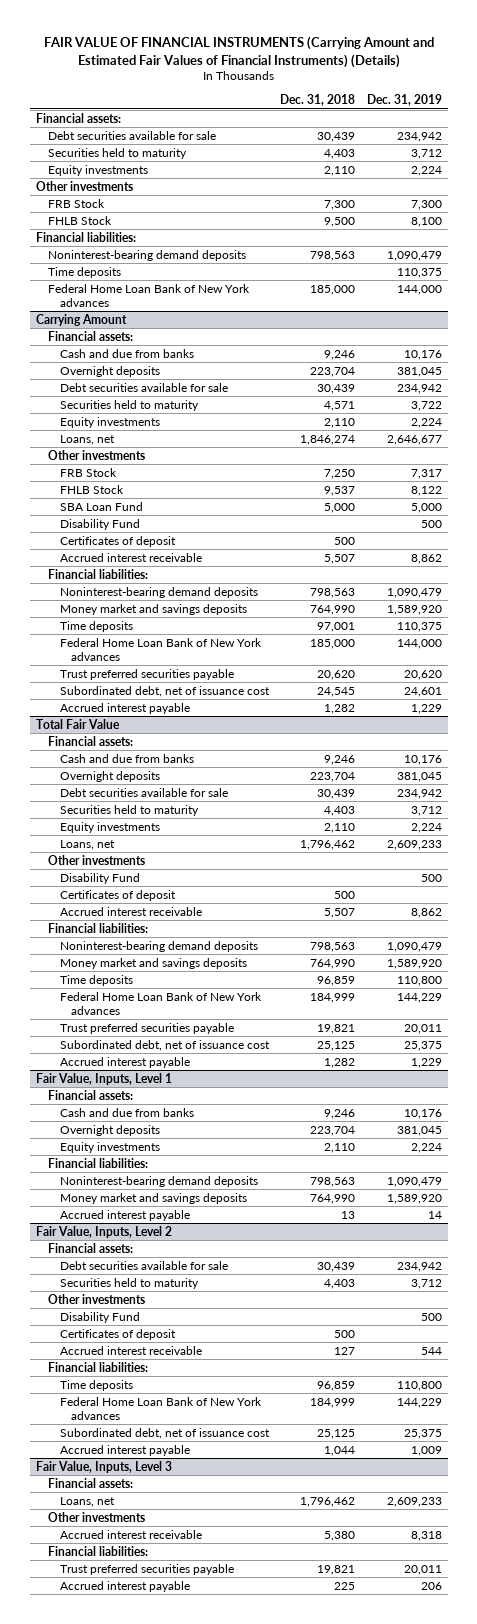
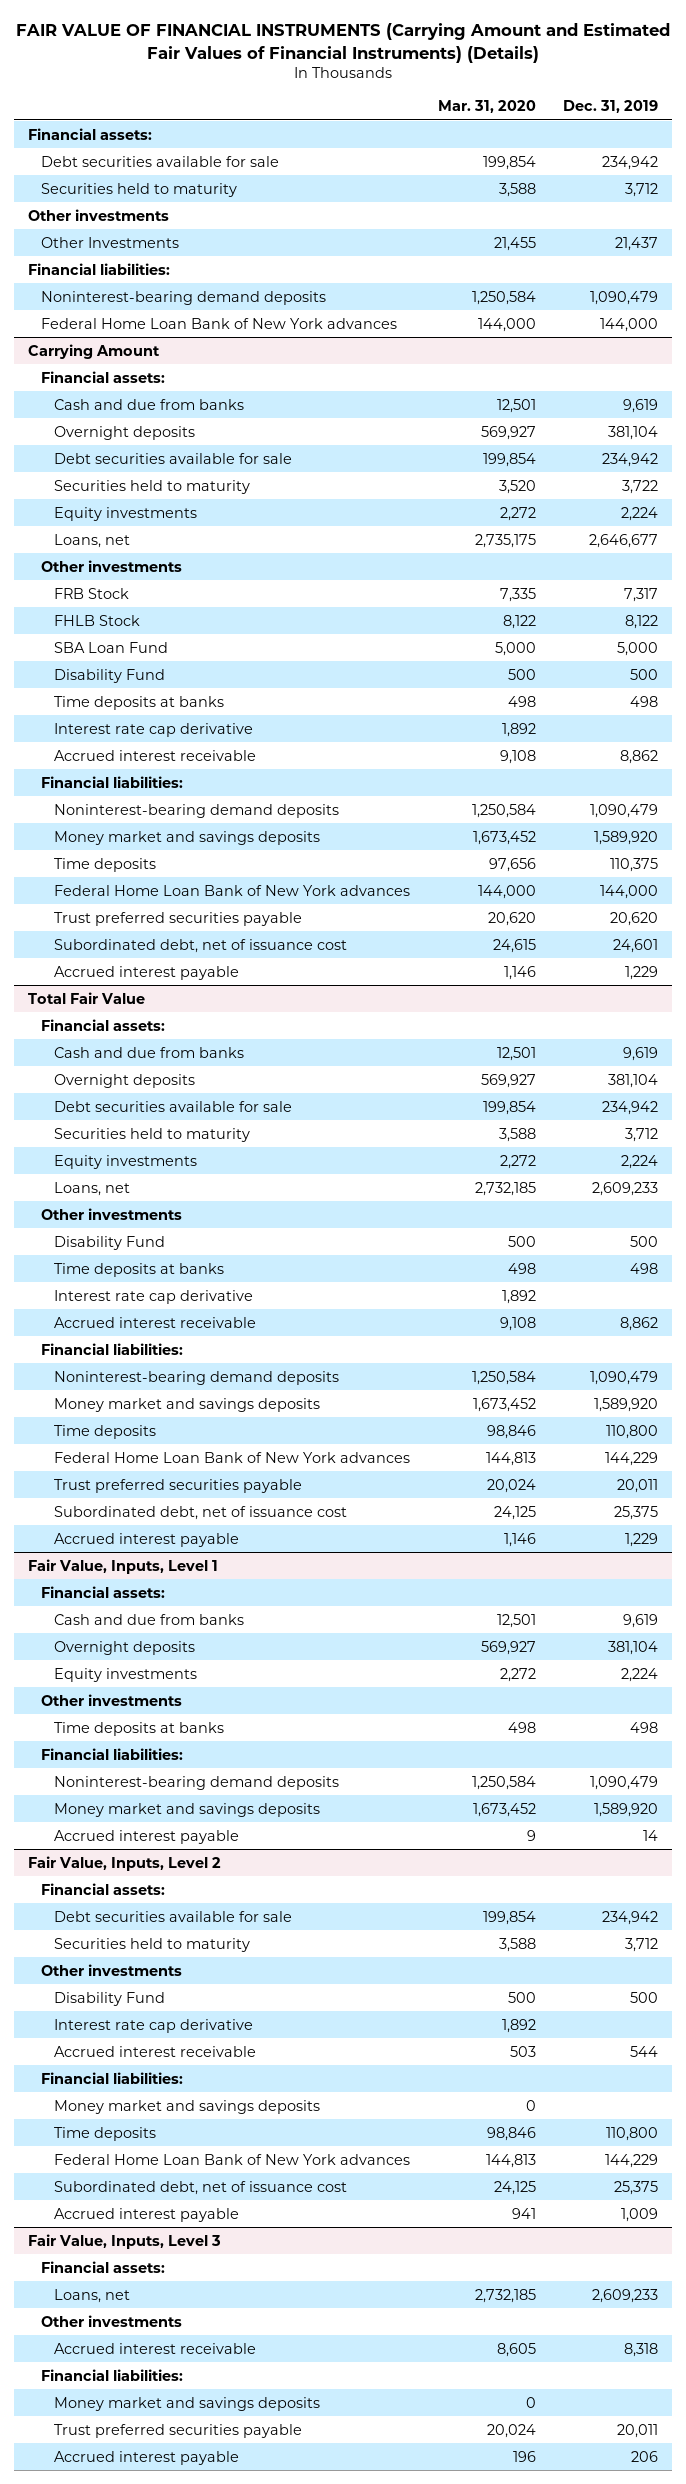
[280,94,356,107] Dec. 31, 2018 -> none
none -> [437,100,536,114] Mar. 31, 2020
[47,164,148,176] Equity investments -> none
[47,198,105,208] FRB Stock -> none
[47,215,112,225] FHLB Stock -> none
none -> [40,236,179,248] Other Investments
[47,266,121,278] Time deposits -> none
[403,349,442,360] 10,176 -> [623,398,659,413] 9,619
[396,366,442,377] 381,045 -> [608,425,659,440] 381,104
[59,535,176,547] Certificates of deposit -> none
none -> [53,695,224,710] Time deposits at banks
none -> [53,722,253,737] Interest rate cap derivative
[403,754,442,765] 10,176 -> [623,1046,659,1061] 9,619
[396,771,442,782] 381,045 -> [608,1073,659,1088] 381,104
[59,889,176,901] Certificates of deposit -> none
none -> [53,1262,224,1277] Time deposits at banks
none -> [53,1289,253,1304] Interest rate cap derivative
[403,1108,442,1119] 10,176 -> [623,1613,659,1628] 9,619
[396,1125,442,1136] 381,045 -> [608,1640,659,1655] 381,104
none -> [40,1693,182,1706] Other investments
none -> [53,1721,224,1736] Time deposits at banks
[59,1328,176,1340] Certificates of deposit -> none
none -> [53,2018,253,2033] Interest rate cap derivative
none -> [53,2099,320,2114] Money market and savings deposits
none -> [53,2396,320,2411] Money market and savings deposits

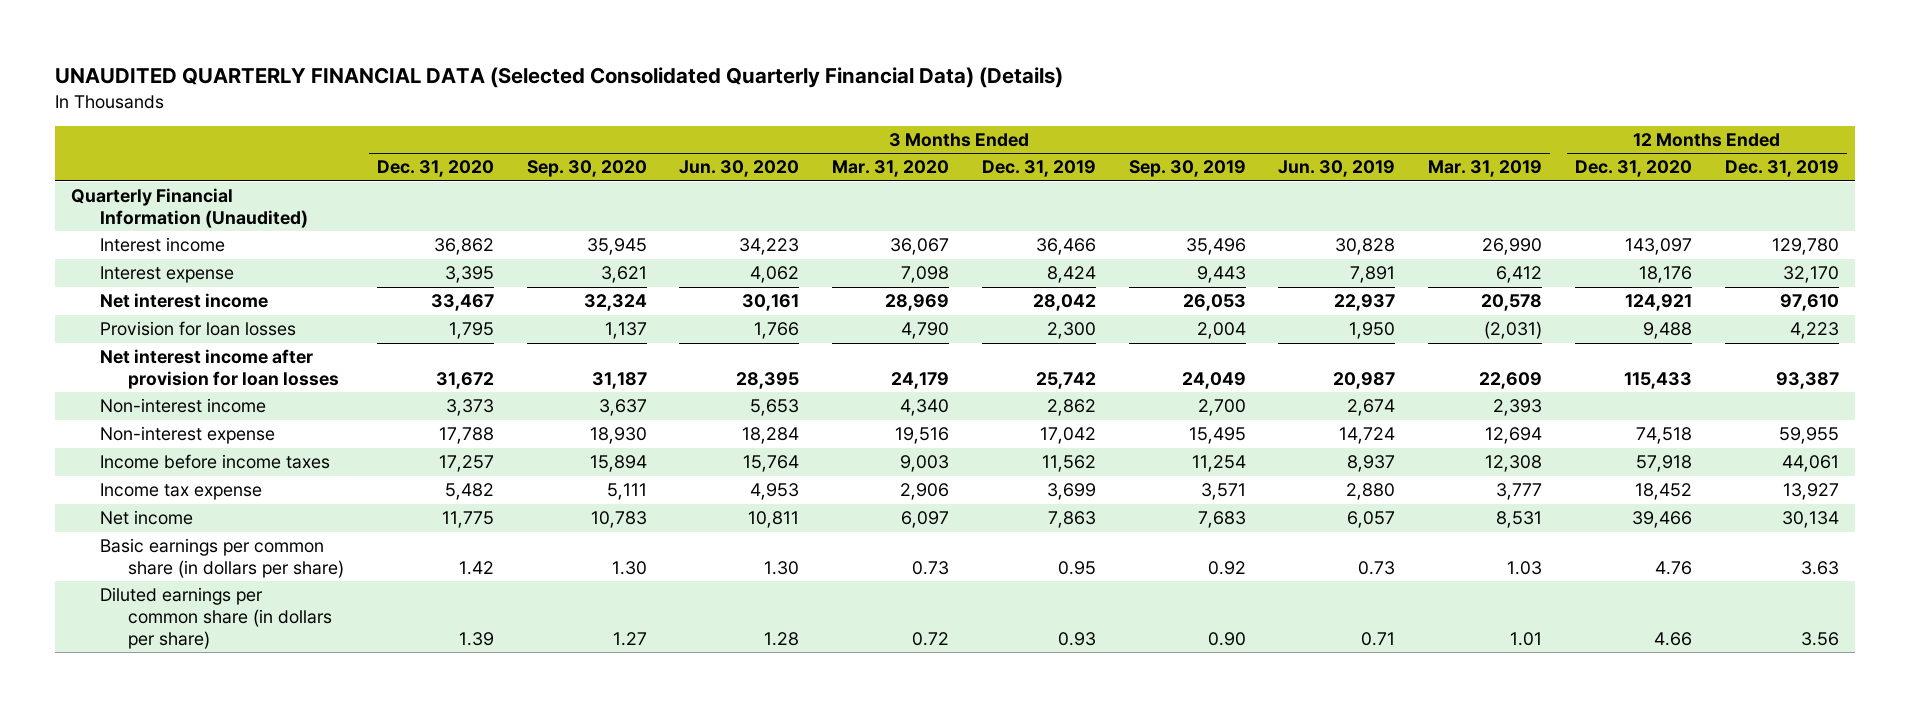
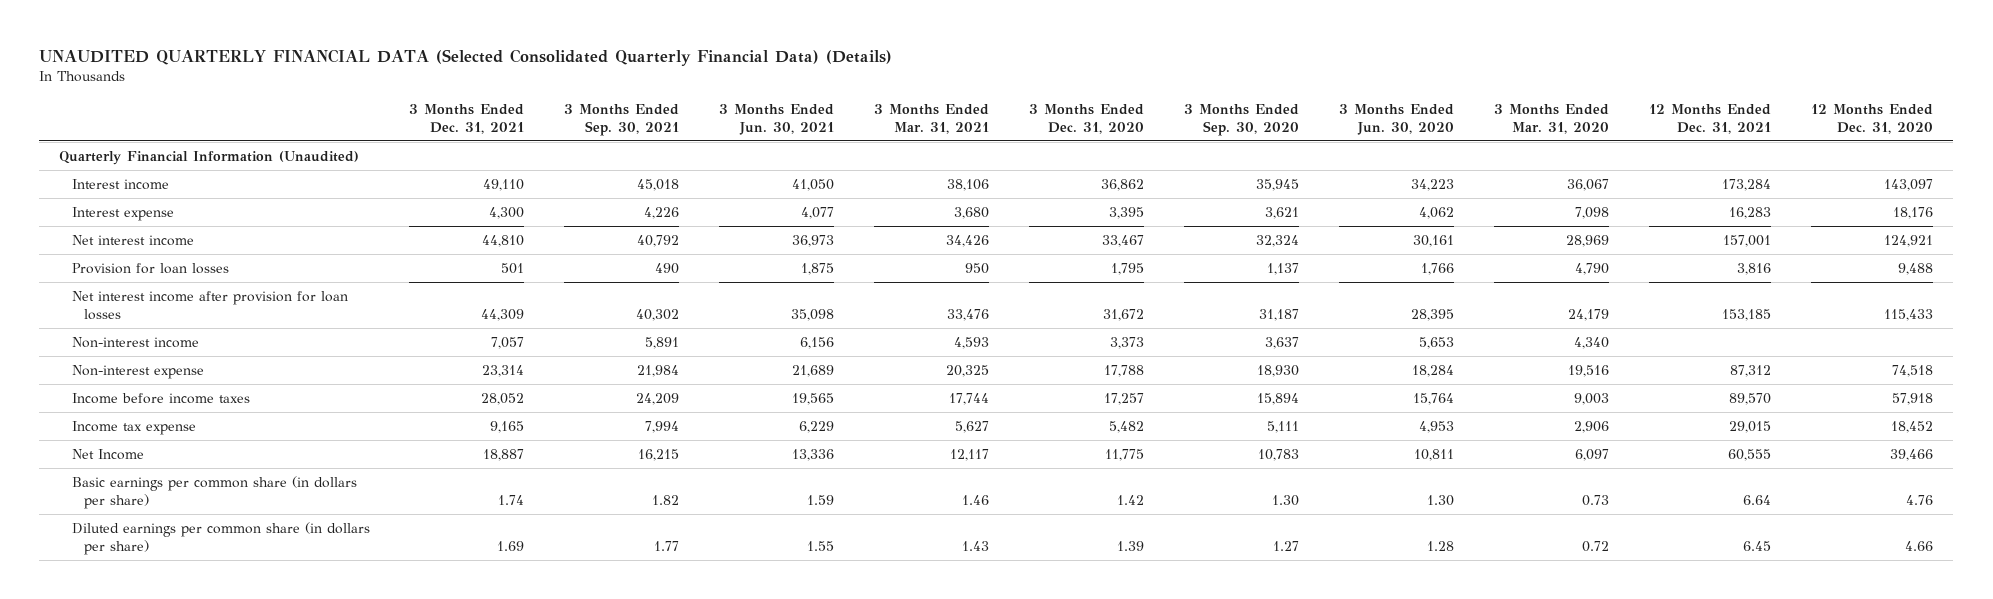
[981,160,1096,178] Dec. 31, 2019 -> none
[1128,160,1246,178] Sep. 30, 2019 -> none
[1278,160,1396,178] Jun. 30, 2019 -> none
[1428,160,1543,178] Mar. 31, 2019 -> none
[1724,160,1839,178] Dec. 31, 2019 -> none
none -> [409,103,525,134] 3 Months Ended Dec. 31, 2021
none -> [564,103,680,136] 3 Months Ended Sep. 30, 2021
none -> [719,103,835,135] 3 Months Ended Jun. 30, 2021
none -> [874,103,990,134] 3 Months Ended Mar. 31, 2021
none -> [1649,103,1772,134] 12 Months Ended Dec. 31, 2021
[99,510,193,526] Net income -> [71,448,144,460] Net Income

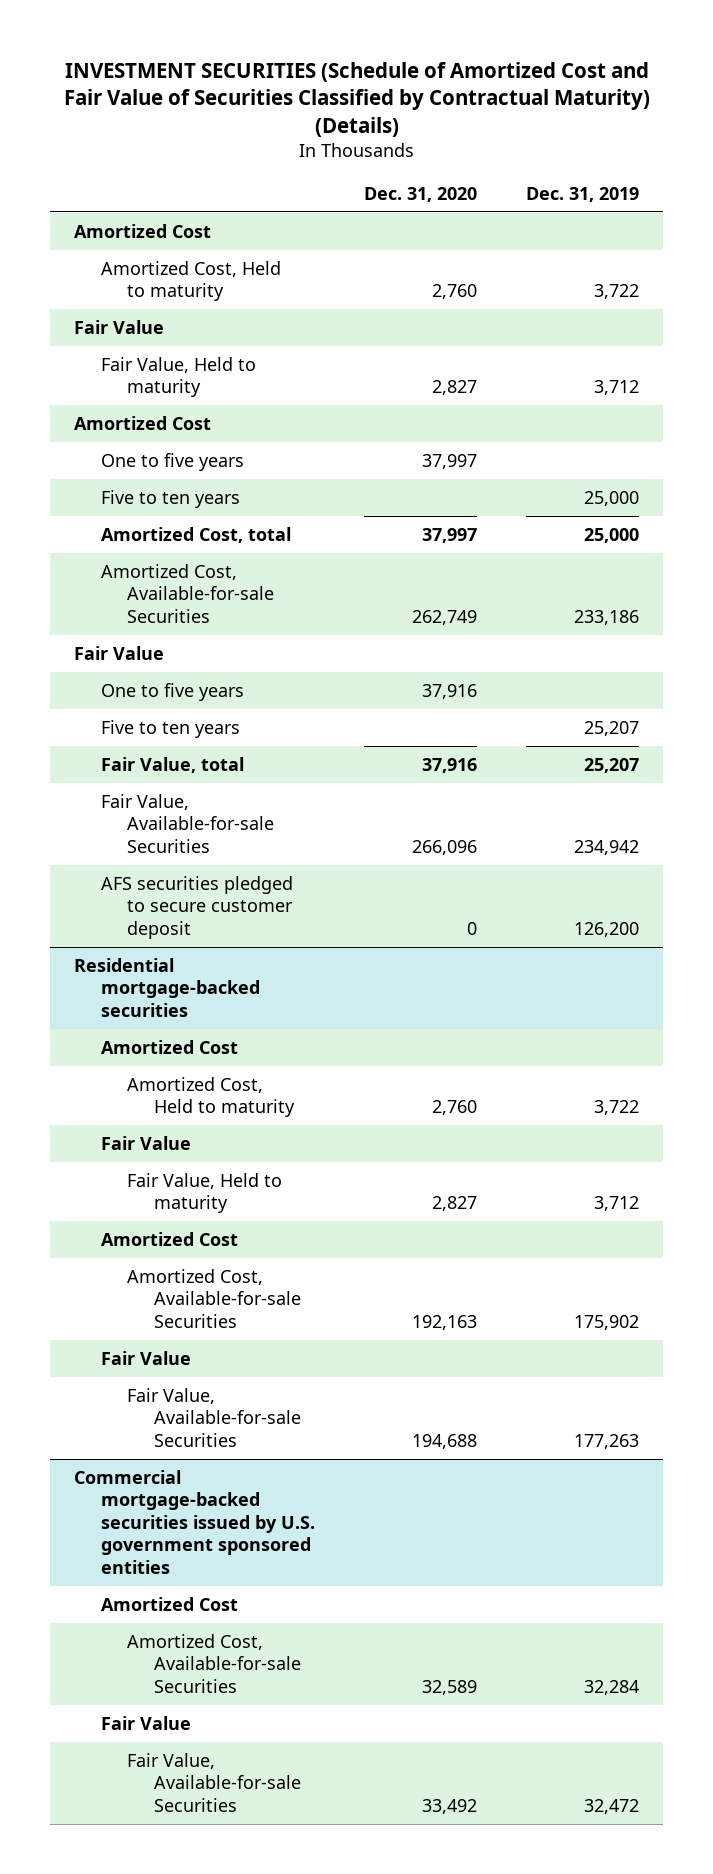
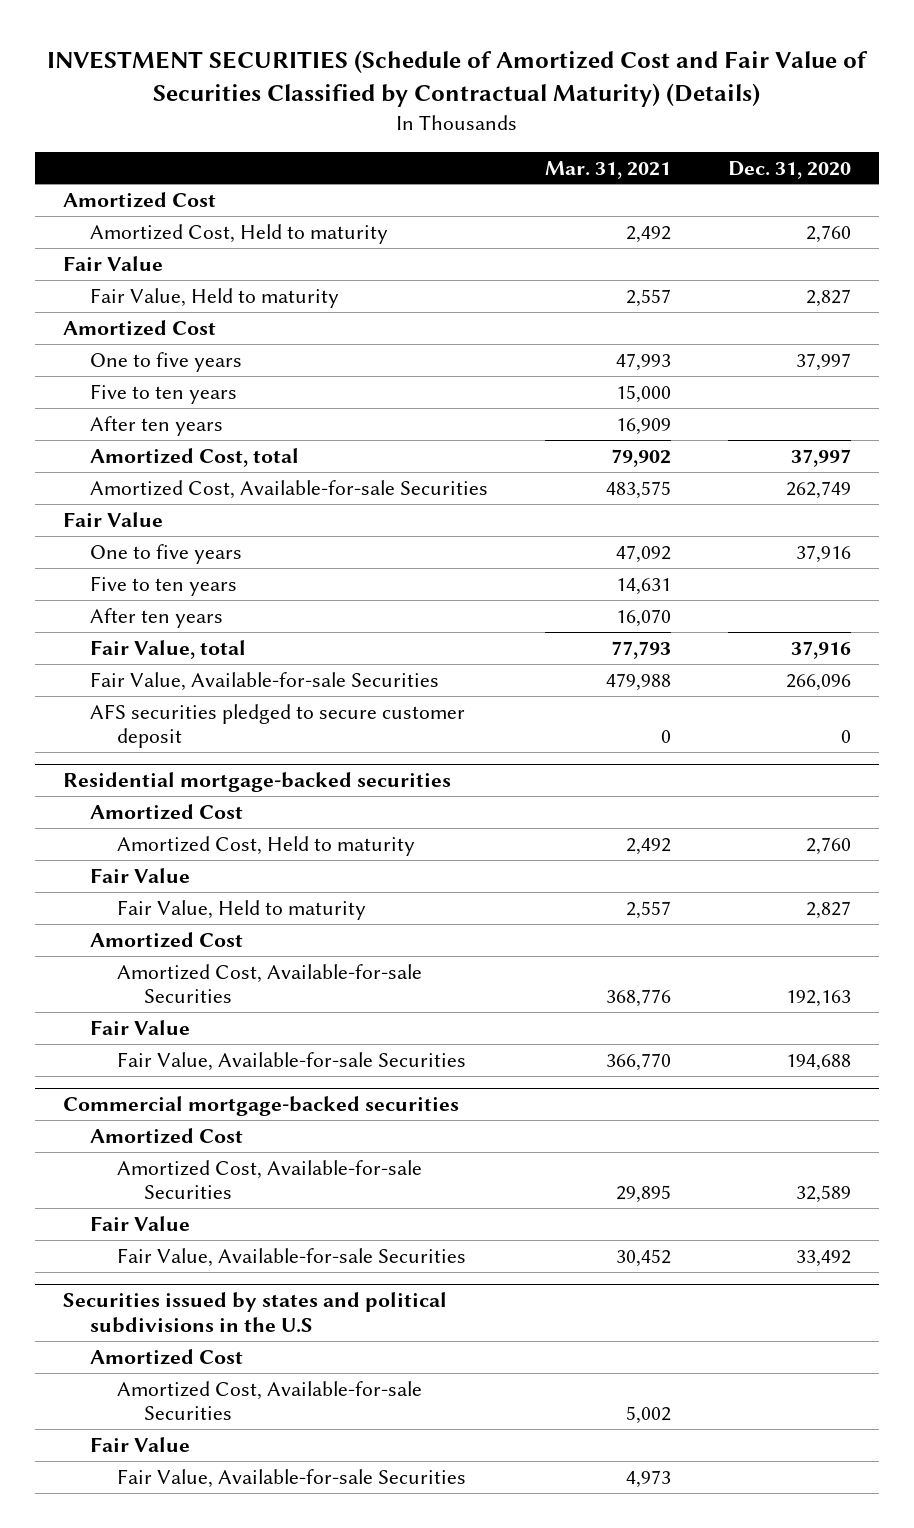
[525,186,639,202] Dec. 31, 2019 -> none
none -> [544,160,671,179] Mar. 31, 2021
none -> [90,415,224,436] After ten years
none -> [90,607,224,628] After ten years
[74,1469,315,1574] Commercial mortgage-backed securities issued by U.S. government sponsored entities -> [63,1096,460,1117] Commercial mortgage-backed securities
none -> [63,1292,448,1333] Securities issued by states and political subdivisions in the U.S
none -> [90,1348,244,1365] Amortized Cost
none -> [116,1380,422,1421] Amortized Cost, Available-for-sale Securities
none -> [90,1436,191,1452] Fair Value
none -> [116,1468,466,1488] Fair Value, Available-for-sale Securities

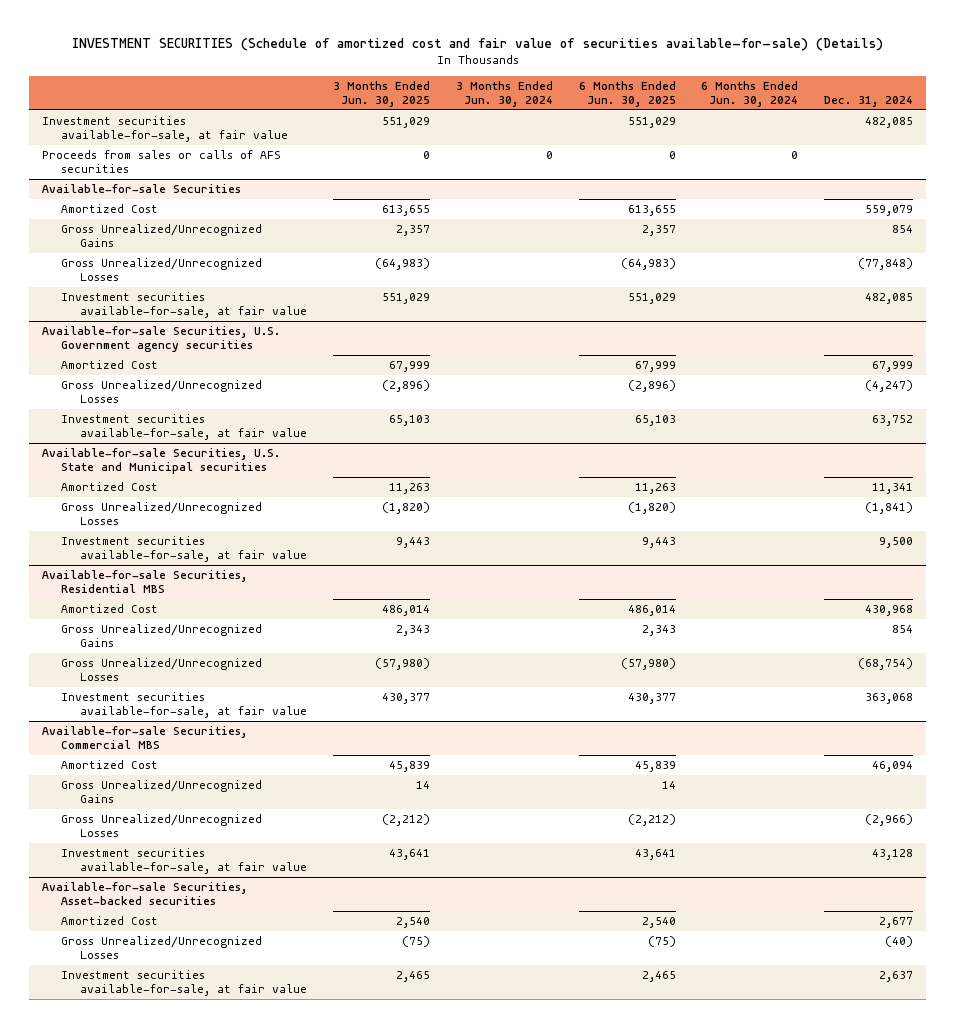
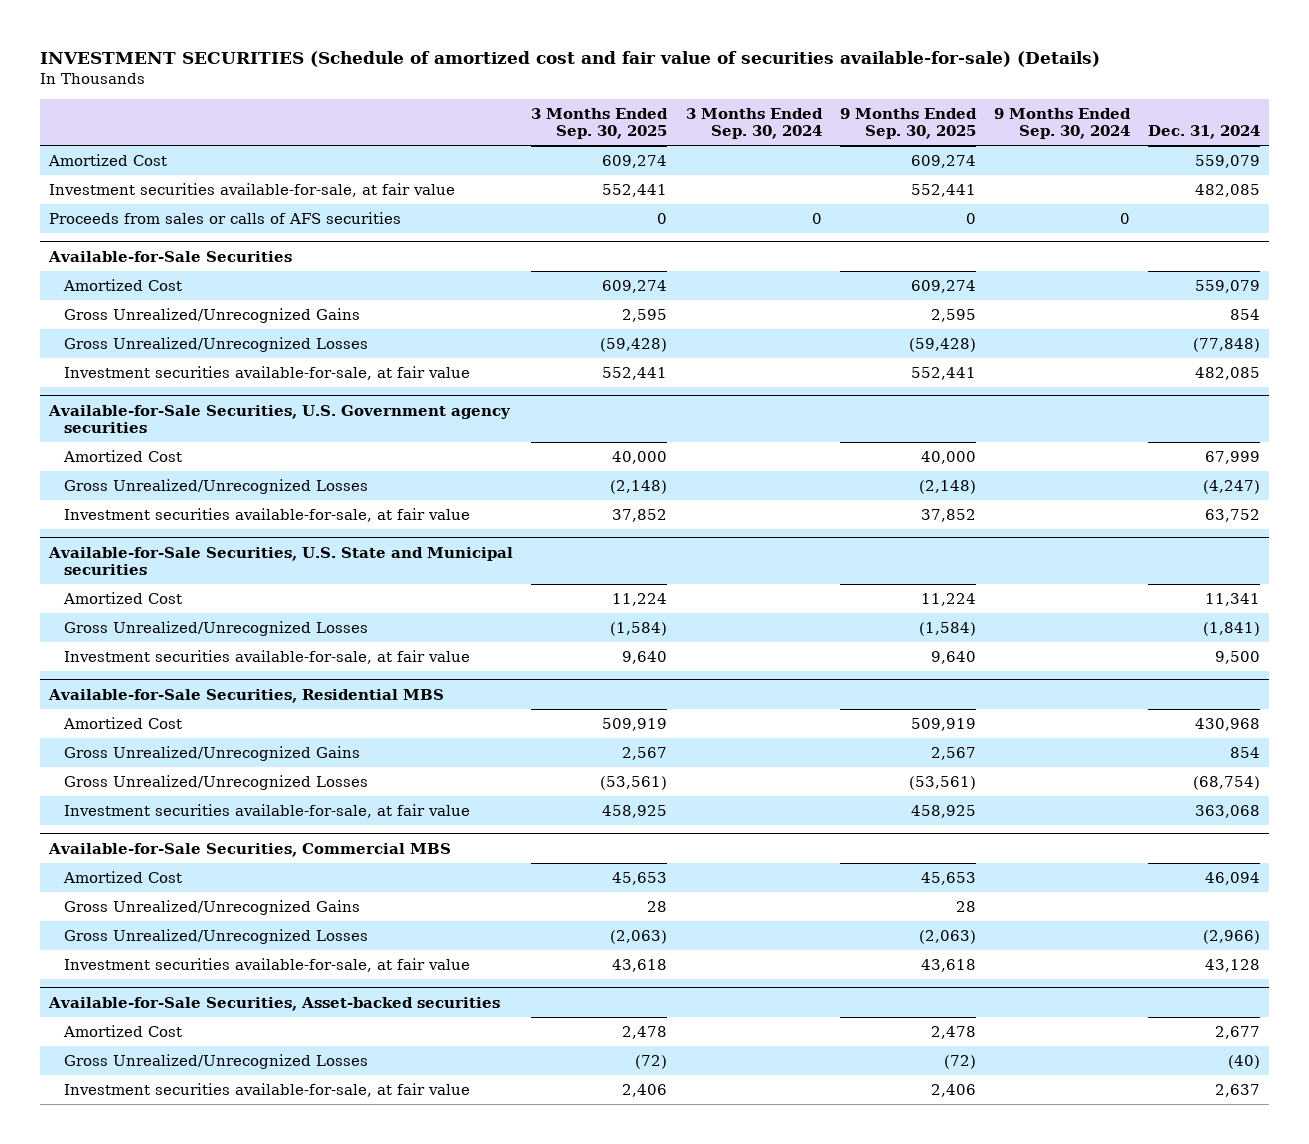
[332,80,430,107] 3 Months Ended Jun. 30, 2025 -> none
[455,80,553,107] 3 Months Ended Jun. 30, 2024 -> none
[578,80,676,107] 6 Months Ended Jun. 30, 2025 -> none
[701,80,799,107] 6 Months Ended Jun. 30, 2024 -> none
none -> [531,107,669,140] 3 Months Ended Sep. 30, 2025
none -> [685,107,823,140] 3 Months Ended Sep. 30, 2024
none -> [839,107,977,140] 9 Months Ended Sep. 30, 2025
none -> [993,107,1131,140] 9 Months Ended Sep. 30, 2024
none -> [48,153,168,166] Amortized Cost
[42,184,242,194] Available-for-sale Securities -> [48,250,293,262] Available-for-Sale Securities
[42,326,281,353] Available-for-sale Securities, U.S. Government agency securities -> [48,404,512,434] Available-for-Sale Securities, U.S. Government agency securities
[42,448,281,475] Available-for-sale Securities, U.S. State and Municipal securities -> [48,546,514,576] Available-for-Sale Securities, U.S. State and Municipal securities
[42,570,248,594] Available-for-sale Securities, Residential MBS -> [48,688,445,703] Available-for-Sale Securities, Residential MBS
[42,726,248,750] Available-for-sale Securities, Commercial MBS -> [48,842,452,857] Available-for-Sale Securities, Commercial MBS
[42,882,248,906] Available-for-sale Securities, Asset-backed securities -> [48,996,501,1011] Available-for-Sale Securities, Asset-backed securities

